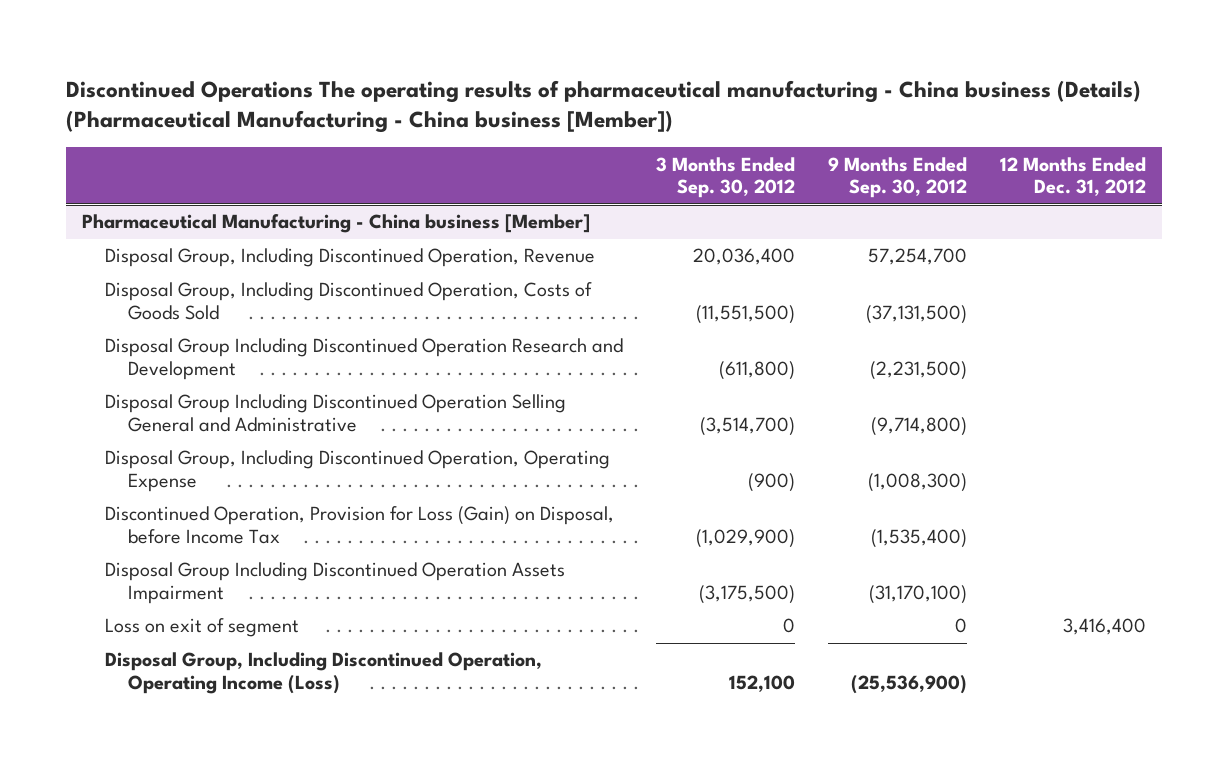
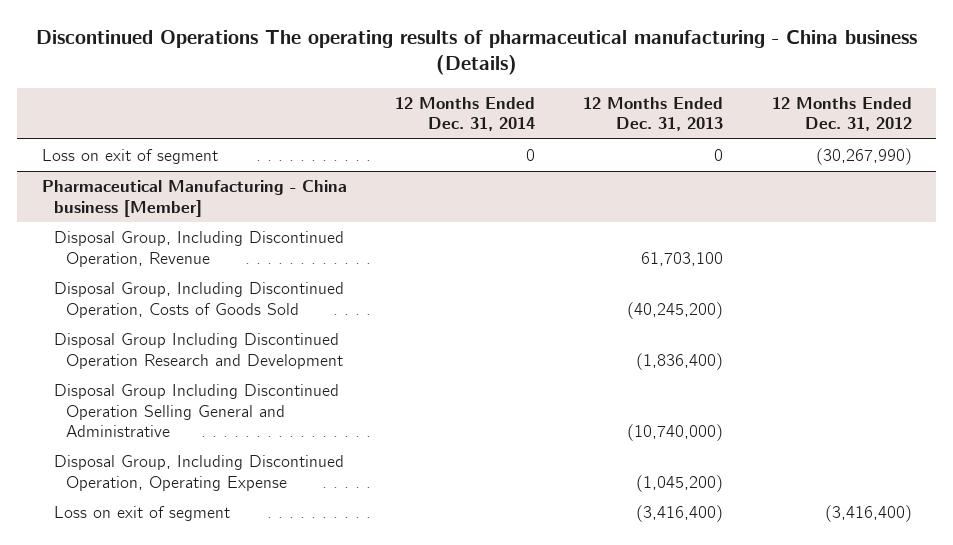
[65,79,1141,134] Discontinued Operations The operating results of pharmaceutical manufacturing - China business (Details) (Pharmaceutical Manufacturing - China business [Member]) -> [35,29,917,76] Discontinued Operations The operating results of pharmaceutical manufacturing - China business (Details)
[655,156,795,199] 3 Months Ended Sep. 30, 2012 -> none
[827,156,967,199] 9 Months Ended Sep. 30, 2012 -> none
none -> [394,96,535,132] 12 Months Ended Dec. 31, 2014
none -> [583,96,724,132] 12 Months Ended Dec. 31, 2013
none -> [41,149,218,165] Loss on exit of segment
[105,506,615,545] Discontinued Operation, Provision for Loss (Gain) on Disposal, before Income Tax -> none
[105,562,566,605] Disposal Group Including Discontinued Operation Assets Impairment -> none
[105,652,543,695] Disposal Group, Including Discontinued Operation, Operating Income (Loss) -> none
[1062,618,1146,636] 3,416,400 -> [824,505,912,523] (3,416,400)

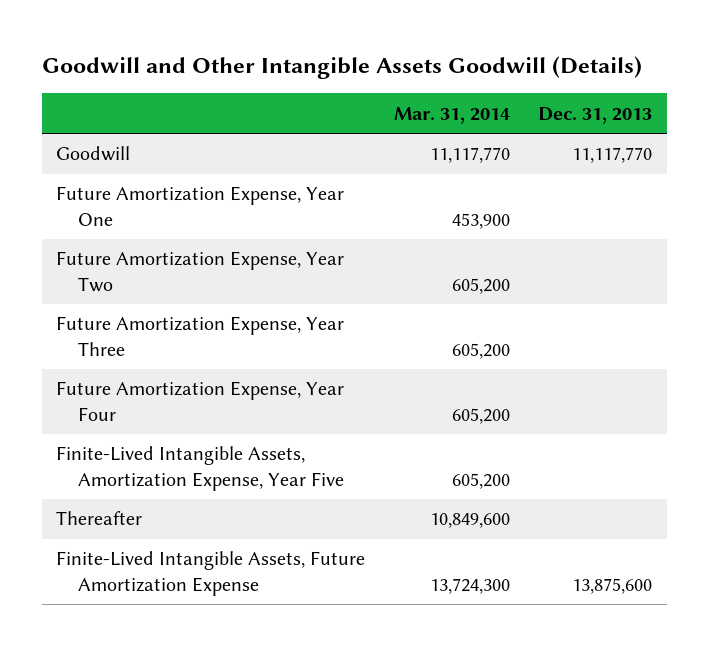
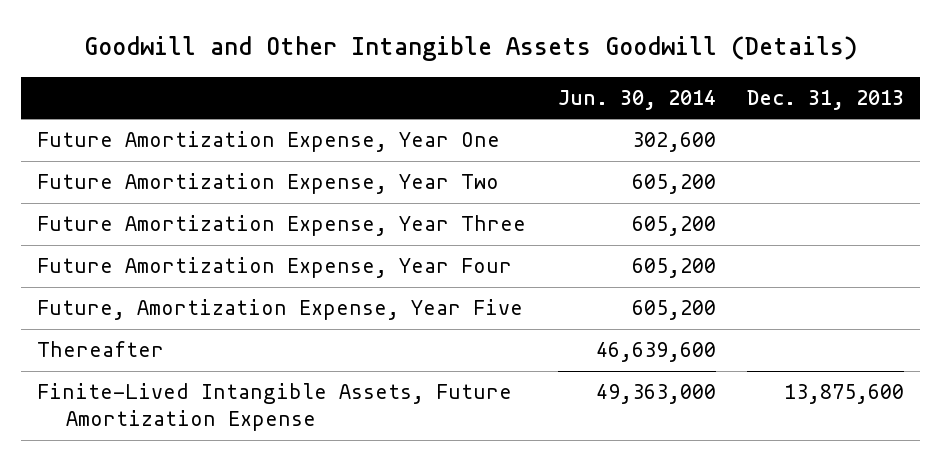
[393,106,510,124] Mar. 31, 2014 -> none
none -> [557,89,716,110] Jun. 30, 2014
[56,146,131,162] Goodwill -> none
[56,446,344,491] Finite-Lived Intangible Assets, Amortization Expense, Year Five -> [37,299,524,321] Future, Amortization Expense, Year Five

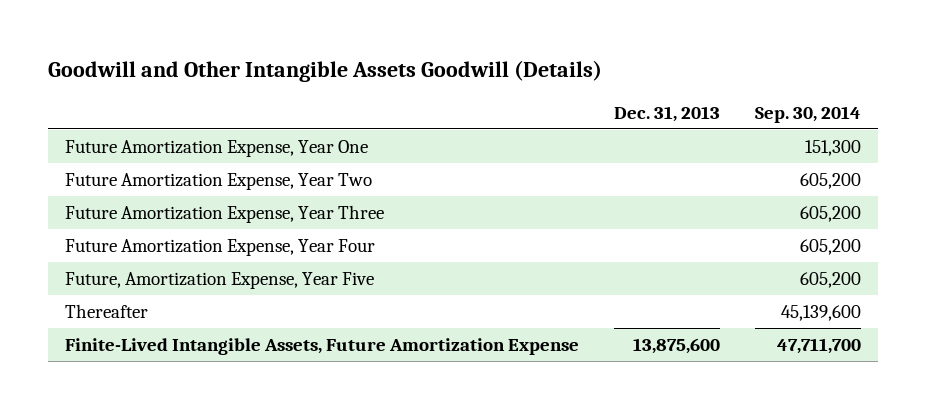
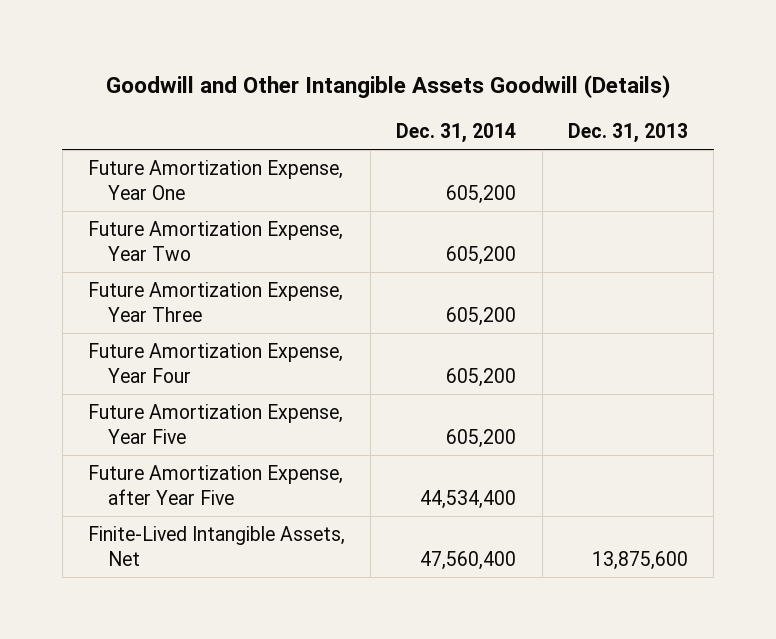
[754,105,861,123] Sep. 30, 2014 -> none
none -> [396,122,517,143] Dec. 31, 2014
[65,271,375,289] Future, Amortization Expense, Year Five -> [87,404,343,444] Future Amortization Expense, Year Five
[65,303,149,318] Thereafter -> [87,465,343,505] Future Amortization Expense, after Year Five
[65,337,580,355] Finite-Lived Intangible Assets, Future Amortization Expense -> [87,526,345,566] Finite-Lived Intangible Assets, Net

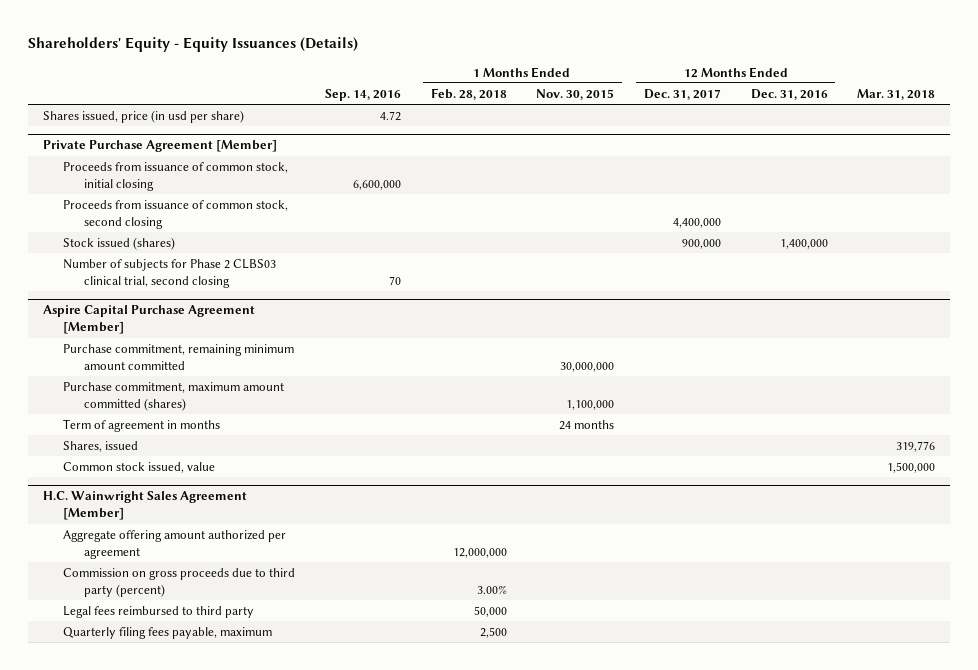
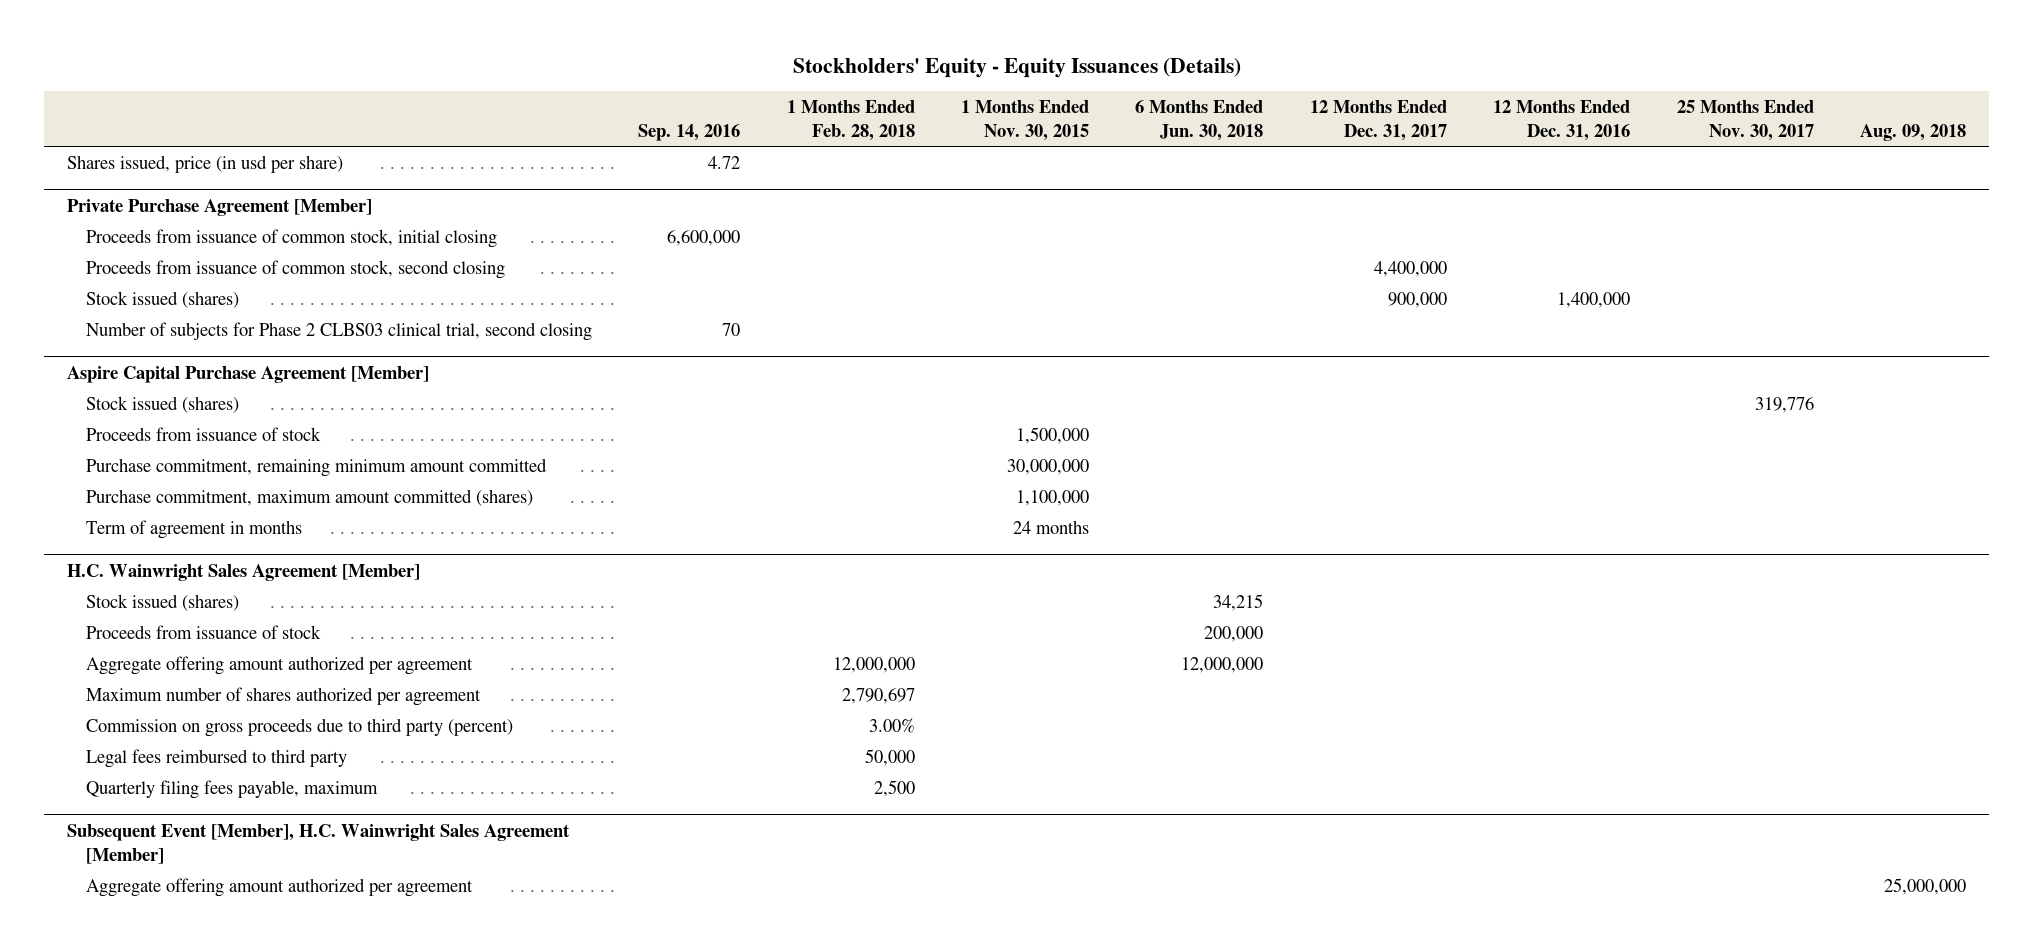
[27,37,358,53] Shareholders' Equity - Equity Issuances (Details) -> [792,57,1241,78] Stockholders' Equity - Equity Issuances (Details)
[857,88,936,100] Mar. 31, 2018 -> none
none -> [1135,100,1264,142] 6 Months Ended Jun. 30, 2018
none -> [1676,100,1814,142] 25 Months Ended Nov. 30, 2017
none -> [1860,124,1967,142] Aug. 09, 2018
none -> [85,395,239,413] Stock issued (shares)
none -> [85,426,321,441] Proceeds from issuance of stock
[63,440,139,452] Shares, issued -> none
[63,461,216,473] Common stock issued, value -> none
none -> [85,593,239,611] Stock issued (shares)
none -> [85,624,321,639] Proceeds from issuance of stock
none -> [85,686,481,706] Maximum number of shares authorized per agreement
none -> [66,823,570,864] Subsequent Event [Member], H.C. Wainwright Sales Agreement [Member]
none -> [85,877,473,897] Aggregate offering amount authorized per agreement

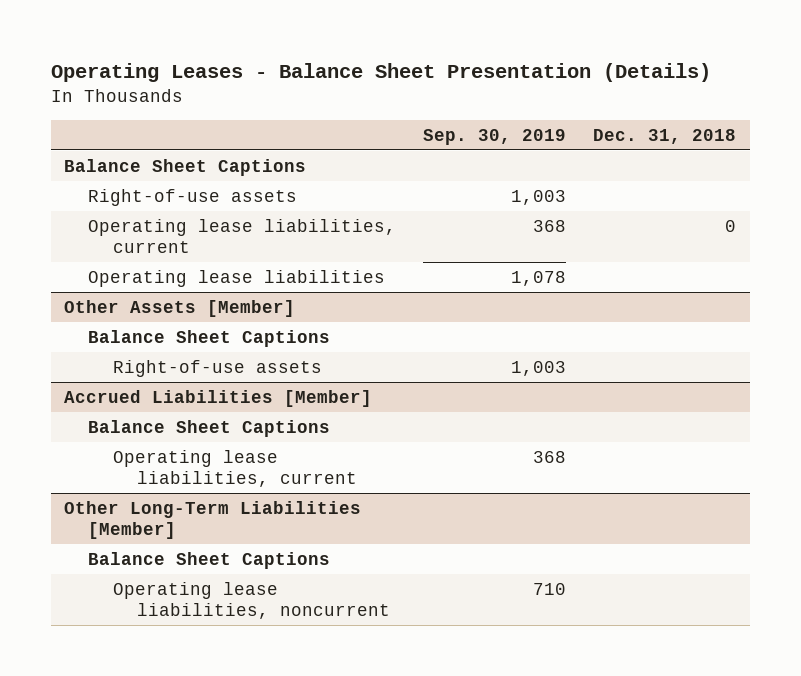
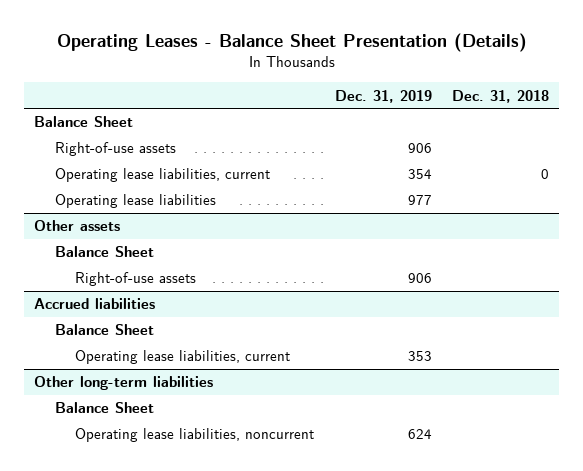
[423,128,567,145] Sep. 30, 2019 -> none
none -> [334,89,432,103] Dec. 31, 2019
[64,158,307,176] Balance Sheet Captions -> [33,116,133,128] Balance Sheet
[64,299,296,317] Other Assets [Member] -> [33,220,120,232] Other assets
[88,329,331,347] Balance Sheet Captions -> [54,246,154,258] Balance Sheet
[64,389,373,407] Accrued Liabilities [Member] -> [33,298,155,310] Accrued liabilities
[88,419,331,437] Balance Sheet Captions -> [54,324,154,336] Balance Sheet
[64,500,362,540] Other Long-Term Liabilities [Member] -> [33,376,213,391] Other long-term liabilities
[88,551,331,569] Balance Sheet Captions -> [54,402,154,414] Balance Sheet

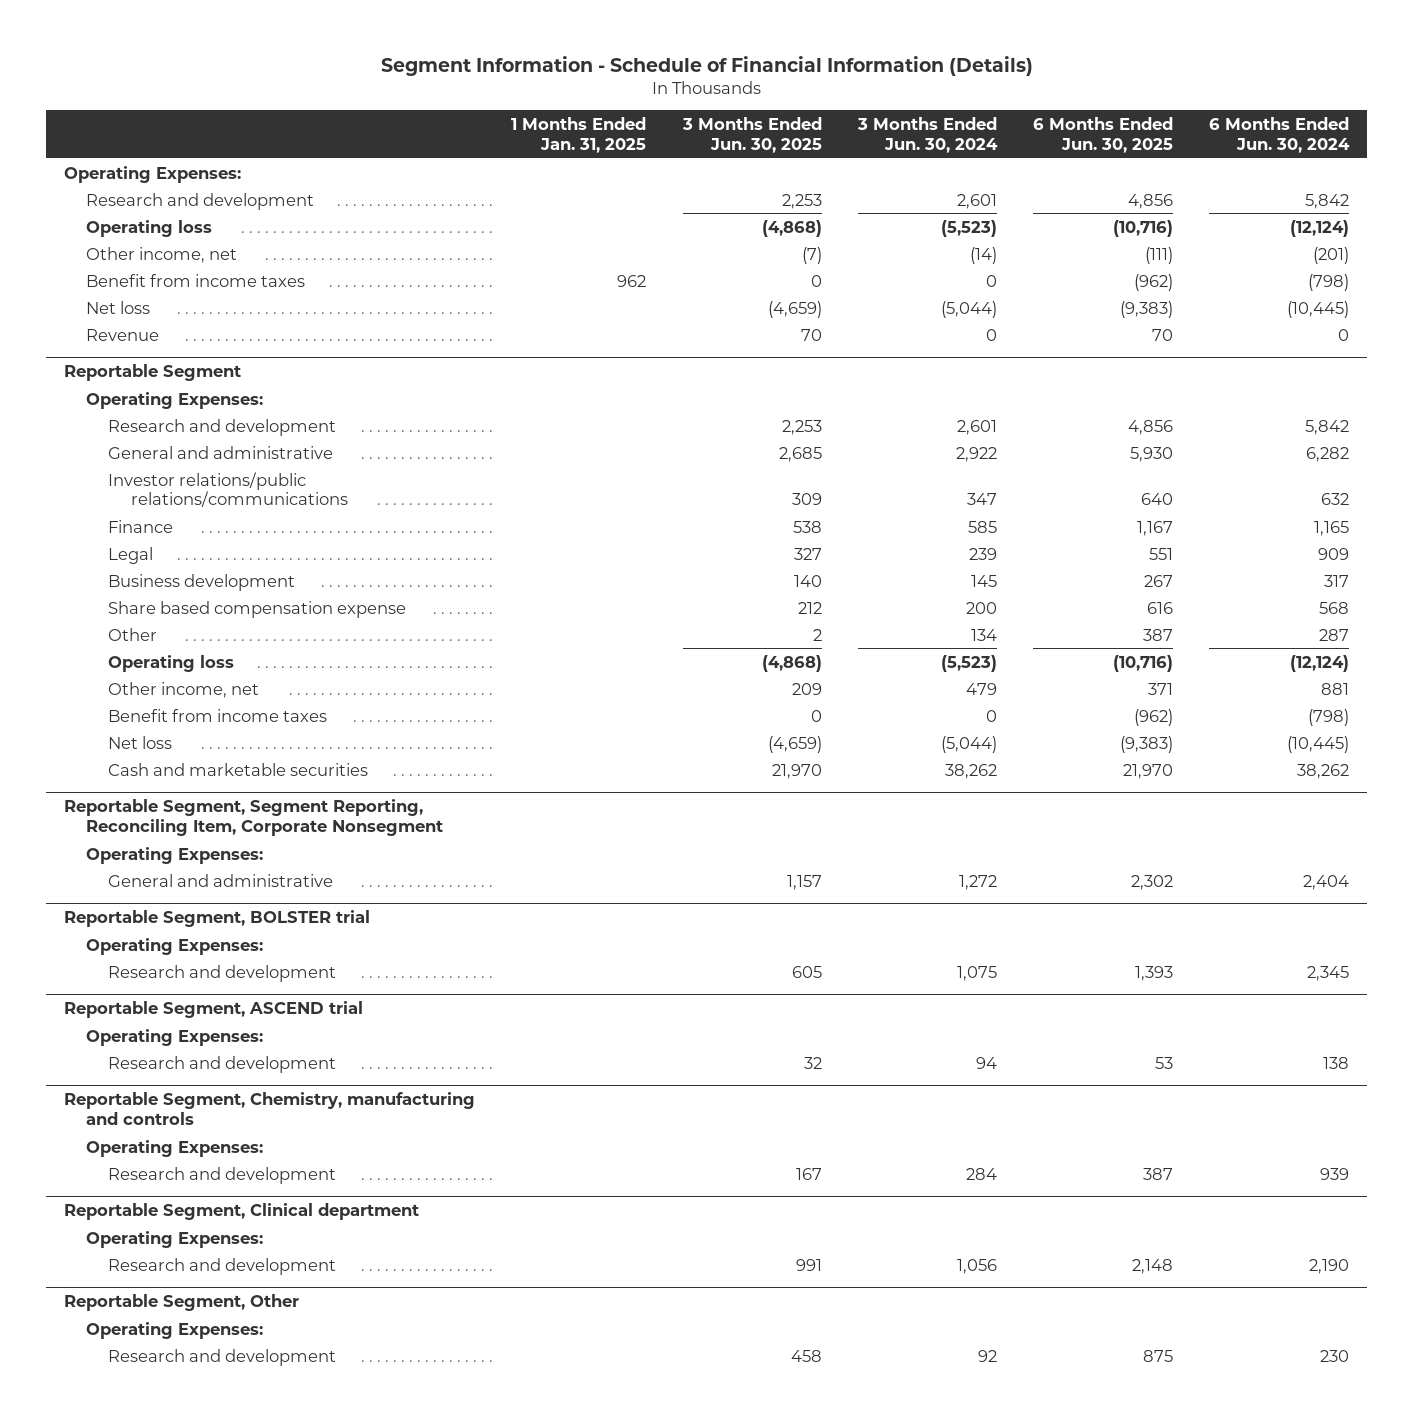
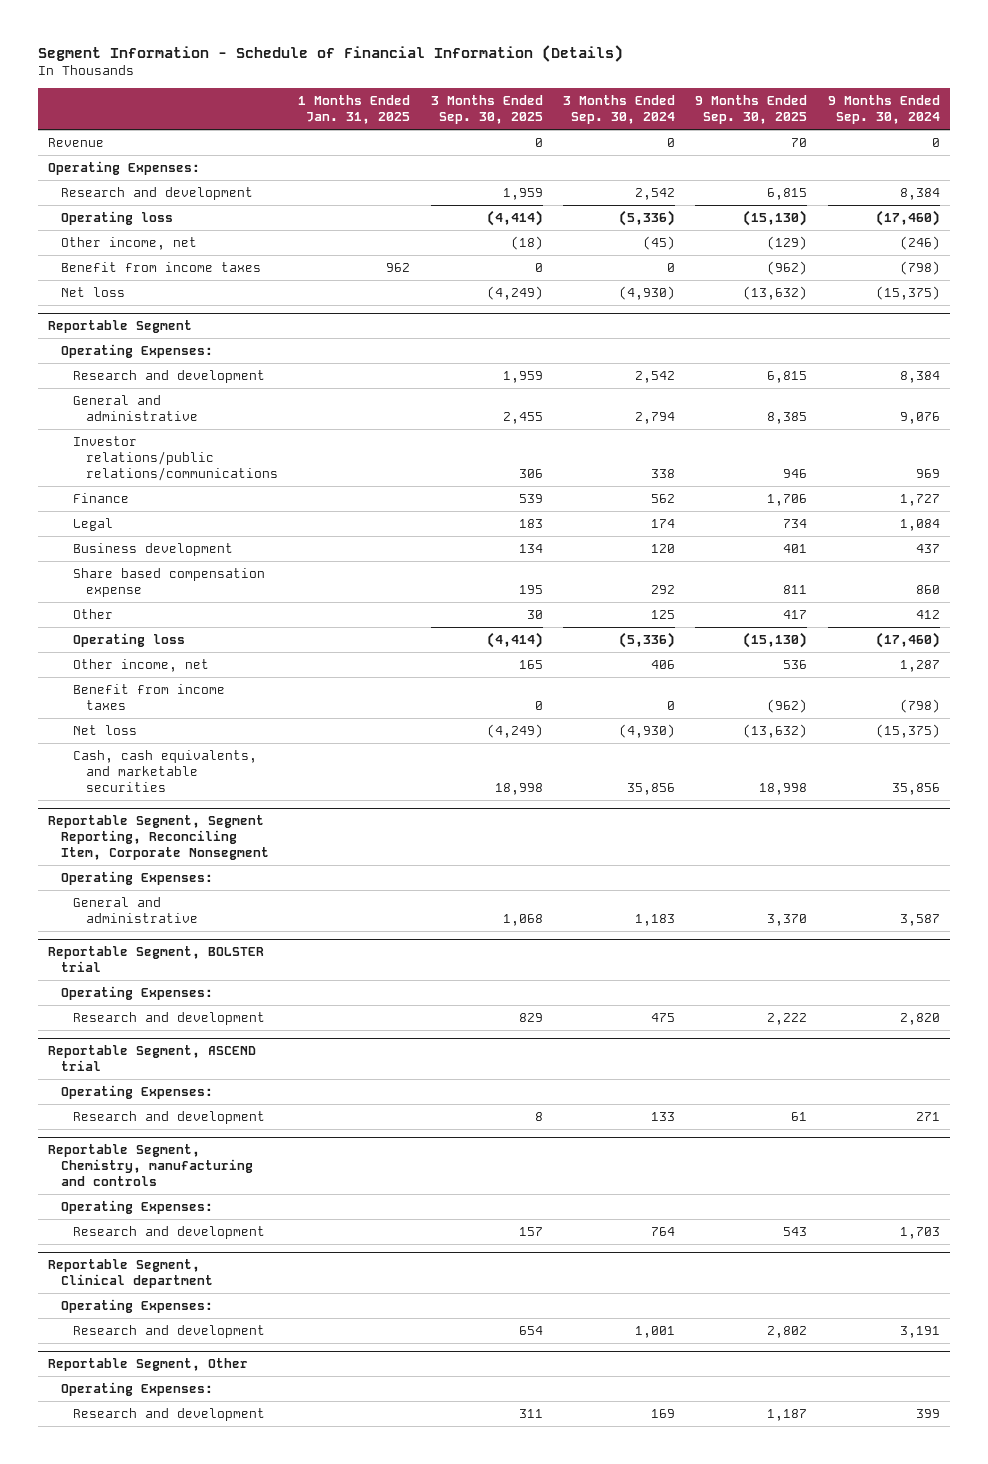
[681,116,822,153] 3 Months Ended Jun. 30, 2025 -> none
[856,116,998,153] 3 Months Ended Jun. 30, 2024 -> none
[1033,116,1174,153] 6 Months Ended Jun. 30, 2025 -> none
[1209,116,1351,153] 6 Months Ended Jun. 30, 2024 -> none
none -> [430,94,543,124] 3 Months Ended Sep. 30, 2025
none -> [563,94,676,124] 3 Months Ended Sep. 30, 2024
none -> [695,94,808,124] 9 Months Ended Sep. 30, 2025
none -> [827,94,940,124] 9 Months Ended Sep. 30, 2024
[86,328,160,341] Revenue -> [48,138,105,148] Revenue
[108,762,369,776] Cash and marketable securities -> [73,750,258,793] Cash, cash equivalents, and marketable securities

